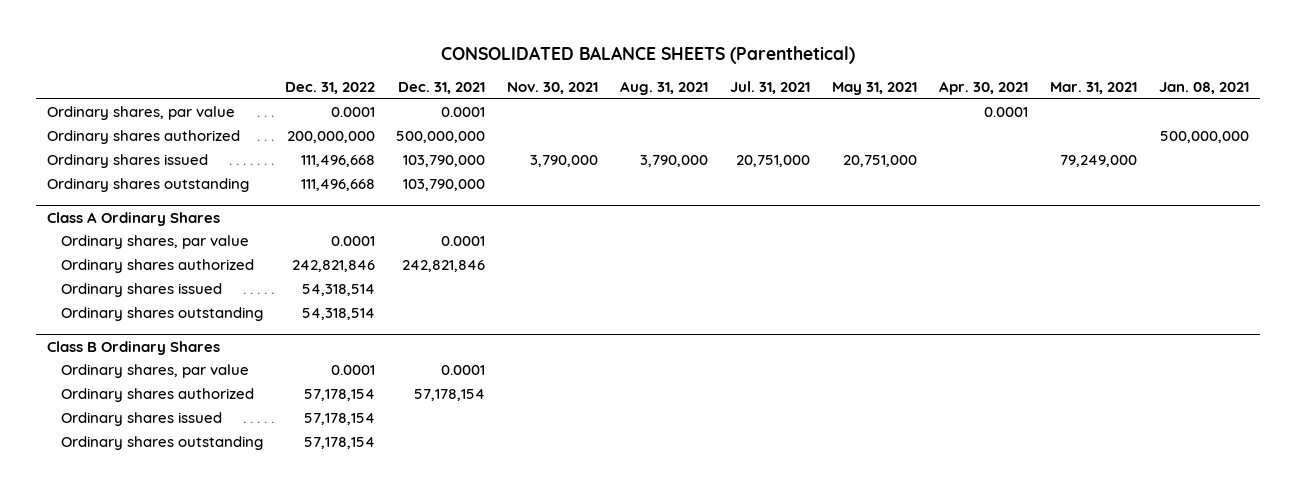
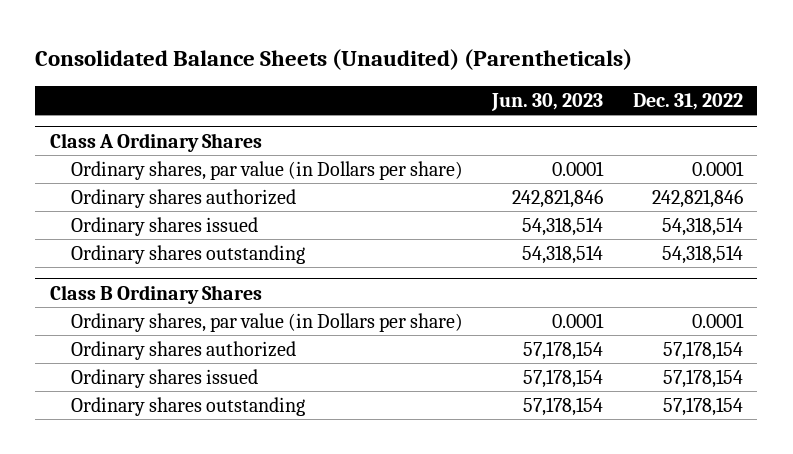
[441,46,856,65] CONSOLIDATED BALANCE SHEETS (Parenthetical) -> [35,49,633,71] Consolidated Balance Sheets (Unaudited) (Parentheticals)
[398,82,486,95] Dec. 31, 2021 -> none
[507,82,599,95] Nov. 30, 2021 -> none
[620,81,709,96] Aug. 31, 2021 -> none
[730,81,811,95] Jul. 31, 2021 -> none
[831,82,917,96] May 31, 2021 -> none
[938,81,1028,96] Apr. 30, 2021 -> none
[1049,82,1137,95] Mar. 31, 2021 -> none
[1158,82,1249,95] Jan. 08, 2021 -> none
none -> [491,92,604,111] Jun. 30, 2023
[47,106,236,121] Ordinary shares, par value -> none
[47,130,241,145] Ordinary shares authorized -> none
[47,154,209,169] Ordinary shares issued -> none
[47,178,250,193] Ordinary shares outstanding -> none
[60,235,249,250] Ordinary shares, par value -> [71,160,464,180] Ordinary shares, par value (in Dollars per share)
[60,364,249,379] Ordinary shares, par value -> [71,312,464,332] Ordinary shares, par value (in Dollars per share)

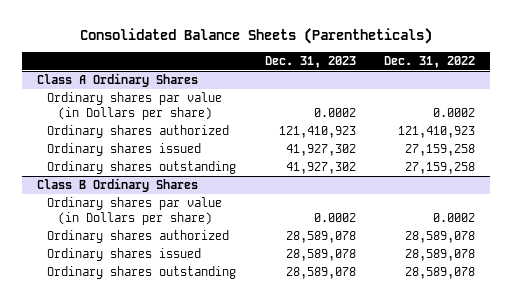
[35,49,633,71] Consolidated Balance Sheets (Unaudited) (Parentheticals) -> [80,28,433,45] Consolidated Balance Sheets (Parentheticals)
[491,92,604,111] Jun. 30, 2023 -> none
none -> [264,56,356,69] Dec. 31, 2023
[71,160,464,180] Ordinary shares, par value (in Dollars per share) -> [47,91,223,120] Ordinary shares par value (in Dollars per share)
[691,160,744,176] 0.0001 -> [433,107,476,117] 0.0002
[651,188,743,208] 242,821,846 -> [398,125,476,138] 121,410,923
[661,216,743,236] 54,318,514 -> [405,143,476,156] 27,159,258
[661,244,743,264] 54,318,514 -> [405,161,476,174] 27,159,258
[71,312,464,332] Ordinary shares, par value (in Dollars per share) -> [47,196,223,225] Ordinary shares par value (in Dollars per share)
[691,312,744,328] 0.0001 -> [433,212,476,222] 0.0002
[662,340,743,360] 57,178,154 -> [405,230,476,243] 28,589,078
[662,368,743,388] 57,178,154 -> [405,248,476,261] 28,589,078
[662,396,743,416] 57,178,154 -> [405,266,476,279] 28,589,078

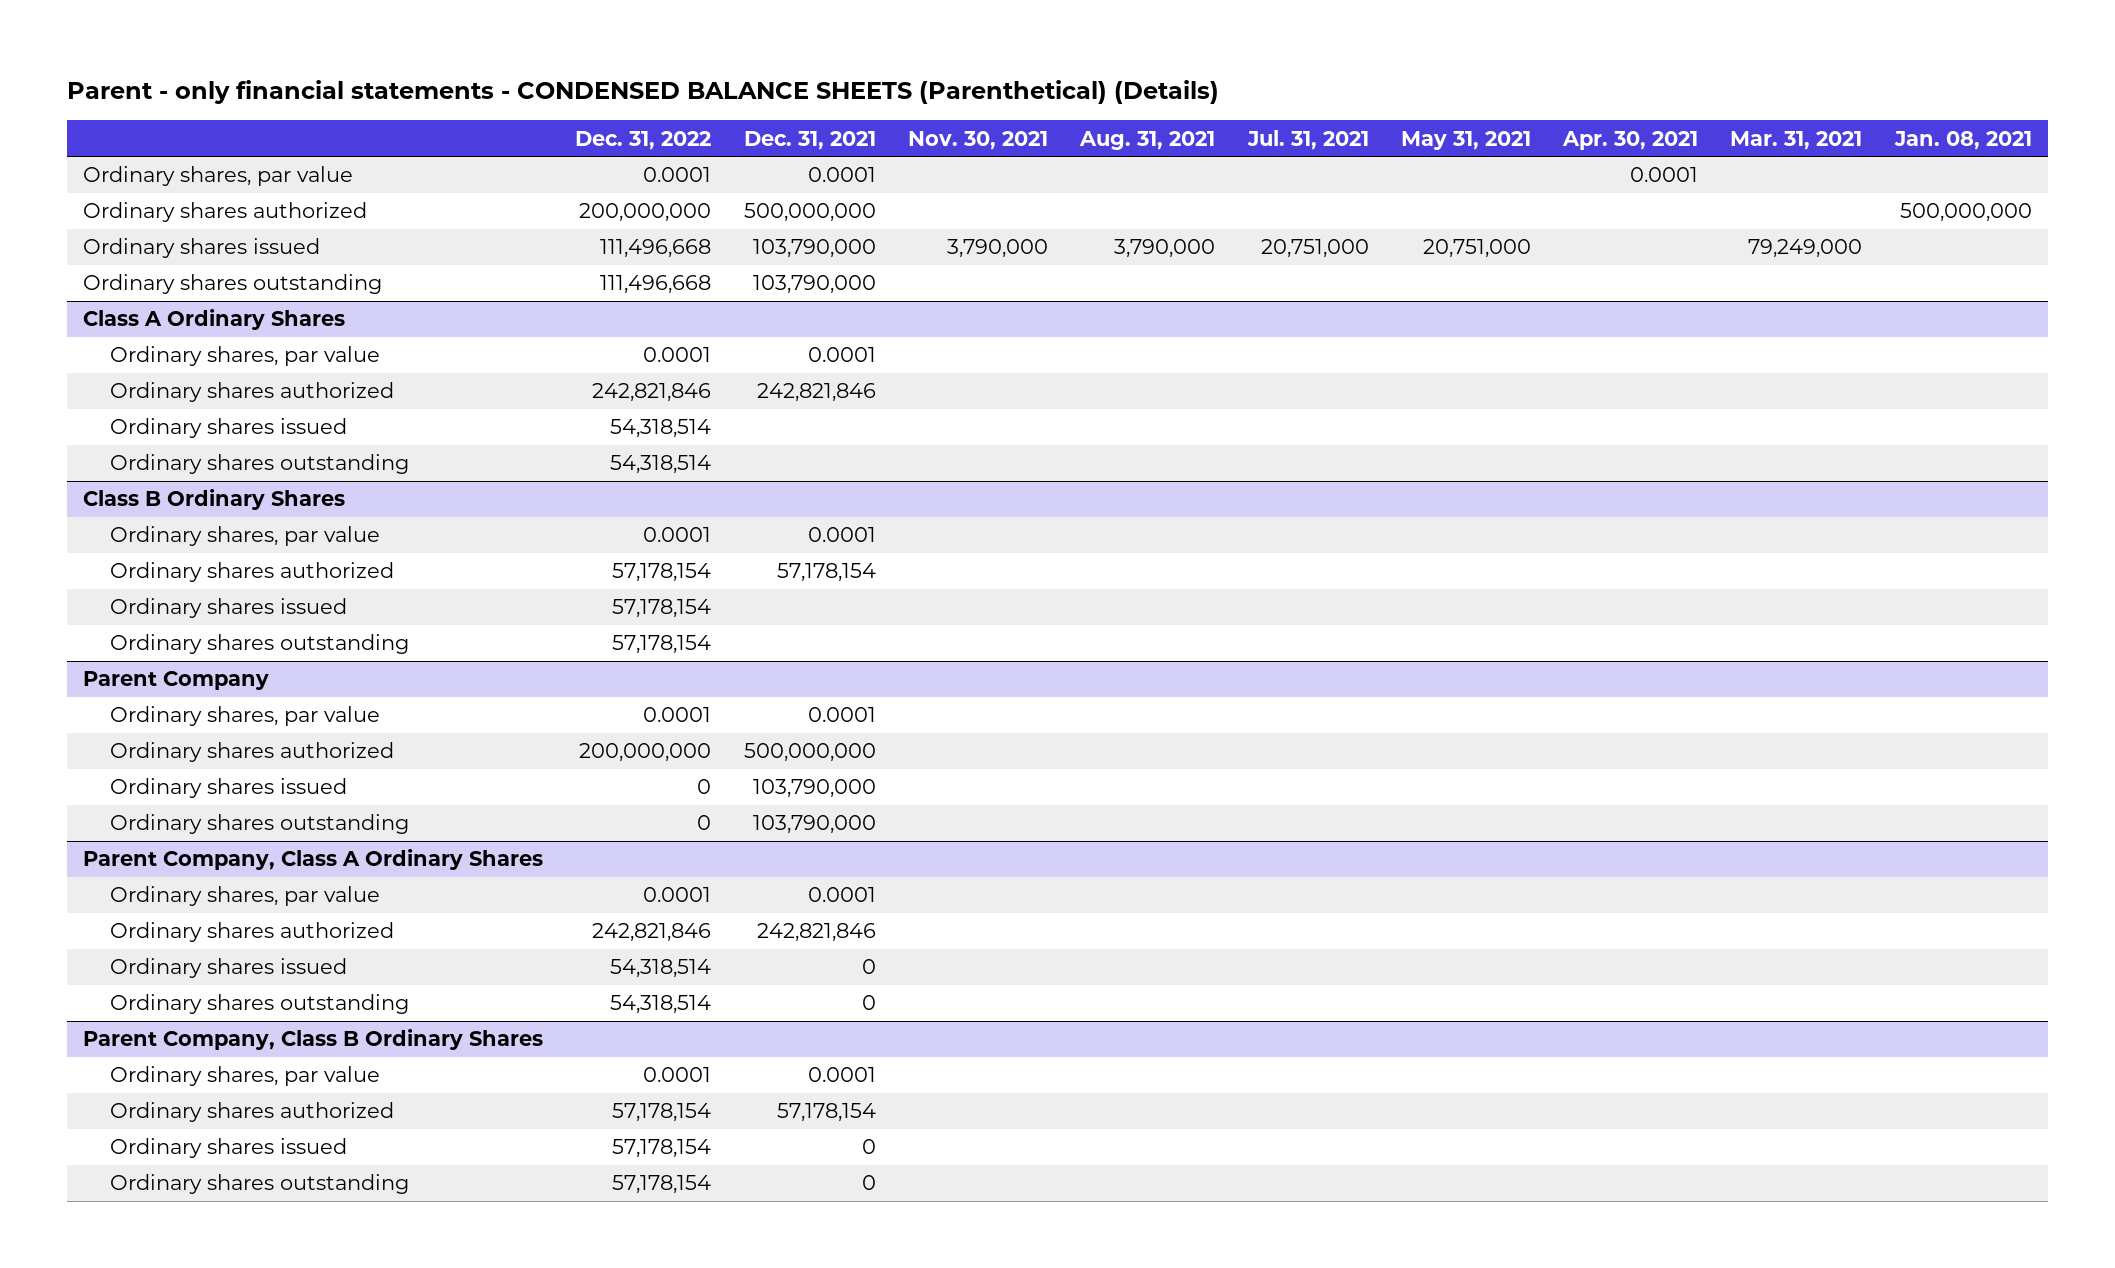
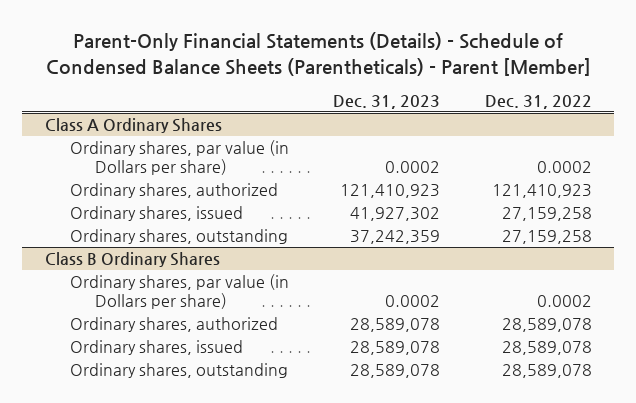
[66,80,1219,105] Parent - only financial statements - CONDENSED BALANCE SHEETS (Parenthetical) (Details) -> [46,32,592,76] Parent-Only Financial Statements (Details) - Schedule of Condensed Balance Sheets (Parentheticals) - Parent [Member]
[743,130,876,150] Dec. 31, 2021 -> none
[907,130,1048,150] Nov. 30, 2021 -> none
[1079,130,1216,150] Aug. 31, 2021 -> none
[1246,129,1369,150] Jul. 31, 2021 -> none
[1400,130,1531,150] May 31, 2021 -> none
[1562,130,1699,150] Apr. 30, 2021 -> none
[1730,130,1863,150] Mar. 31, 2021 -> none
[1893,130,2032,150] Jan. 08, 2021 -> none
none -> [333,94,441,109] Dec. 31, 2023
[83,166,354,187] Ordinary shares, par value -> none
[83,202,368,223] Ordinary shares authorized -> none
[83,238,321,259] Ordinary shares issued -> none
[83,274,383,295] Ordinary shares outstanding -> none
[110,346,381,367] Ordinary shares, par value -> [69,140,289,175] Ordinary shares, par value (in Dollars per share)
[643,347,712,363] 0.0001 -> [536,160,592,173] 0.0002
[110,382,395,403] Ordinary shares authorized -> [69,183,278,199] Ordinary shares, authorized
[592,383,712,403] 242,821,846 -> [491,184,592,199] 121,410,923
[110,418,348,439] Ordinary shares issued -> [69,206,243,222] Ordinary shares, issued
[610,419,712,439] 54,318,514 -> [501,207,592,222] 27,159,258
[110,454,410,475] Ordinary shares outstanding -> [69,229,288,245] Ordinary shares, outstanding
[610,455,712,475] 54,318,514 -> [501,230,592,245] 27,159,258
[83,671,270,691] Parent Company -> none
[110,706,381,727] Ordinary shares, par value -> none
[110,742,395,763] Ordinary shares authorized -> none
[110,778,348,799] Ordinary shares issued -> none
[110,814,410,835] Ordinary shares outstanding -> none
[83,849,544,871] Parent Company, Class A Ordinary Shares -> none
[110,886,381,907] Ordinary shares, par value -> none
[110,922,395,943] Ordinary shares authorized -> none
[110,958,348,979] Ordinary shares issued -> none
[110,994,410,1015] Ordinary shares outstanding -> none
[83,1029,544,1051] Parent Company, Class B Ordinary Shares -> none
[110,1066,381,1087] Ordinary shares, par value -> none
[110,1102,395,1123] Ordinary shares authorized -> none
[110,1138,348,1159] Ordinary shares issued -> none
[110,1174,410,1195] Ordinary shares outstanding -> none
[110,526,381,547] Ordinary shares, par value -> [69,274,289,309] Ordinary shares, par value (in Dollars per share)
[643,527,712,543] 0.0001 -> [536,294,592,307] 0.0002
[110,562,395,583] Ordinary shares authorized -> [69,317,278,333] Ordinary shares, authorized
[612,563,712,583] 57,178,154 -> [501,318,592,333] 28,589,078
[110,598,348,619] Ordinary shares issued -> [69,340,243,356] Ordinary shares, issued
[612,599,712,619] 57,178,154 -> [501,341,592,356] 28,589,078
[110,634,410,655] Ordinary shares outstanding -> [69,363,288,379] Ordinary shares, outstanding
[612,635,712,655] 57,178,154 -> [501,364,592,379] 28,589,078

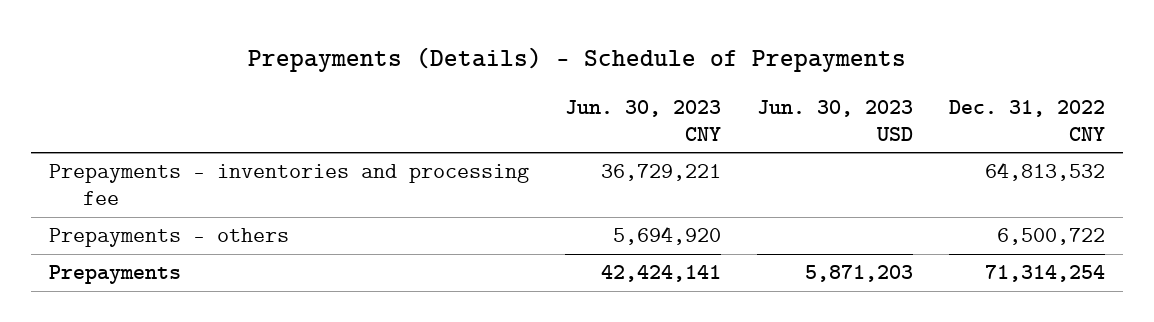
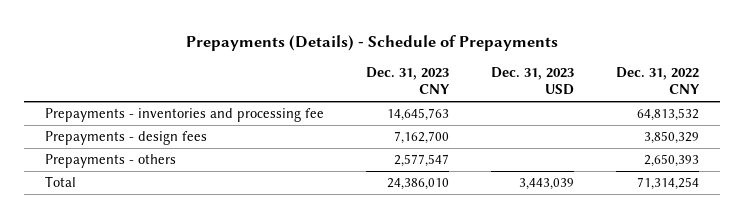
[565,99,722,141] Jun. 30, 2023 CNY -> none
[757,99,914,141] Jun. 30, 2023 USD -> none
none -> [366,67,451,95] Dec. 31, 2023 CNY
none -> [491,67,575,96] Dec. 31, 2023 USD
none -> [45,131,208,146] Prepayments - design fees
[997,228,1106,246] 6,500,722 -> [643,154,699,168] 2,650,393
[49,265,182,285] Prepayments -> [45,176,77,188] Total

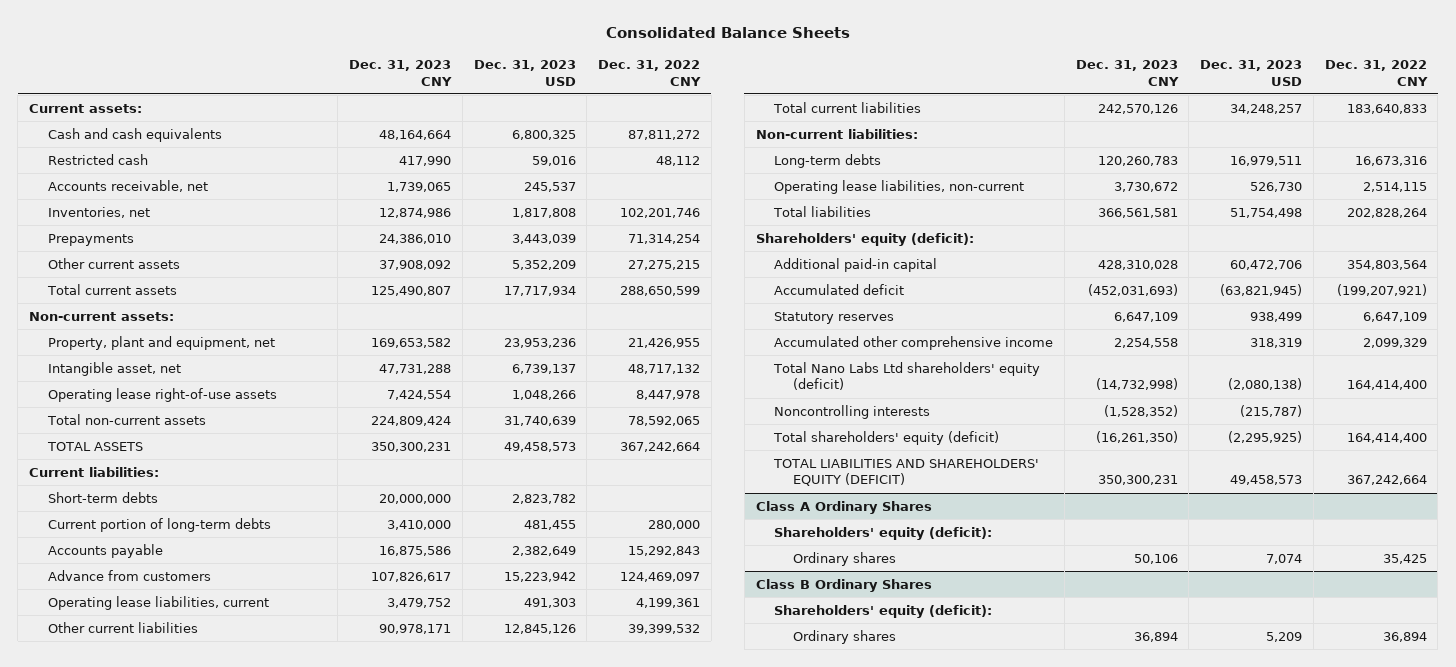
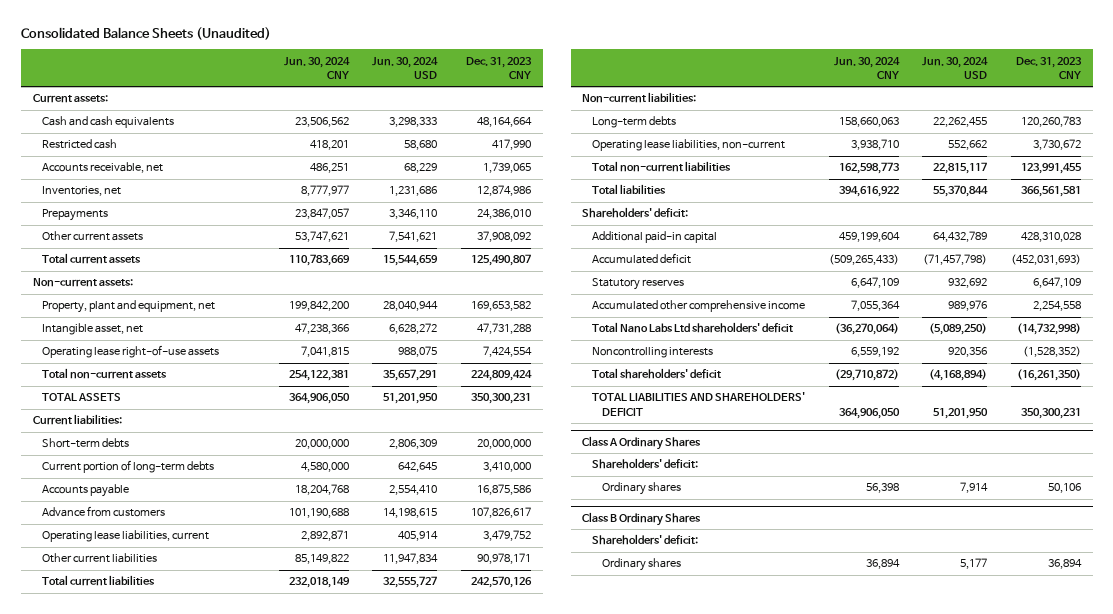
[605,27,850,39] Consolidated Balance Sheets -> [20,27,271,41] Consolidated Balance Sheets (Unaudited)
[473,60,576,86] Dec. 31, 2023 USD -> none
[598,60,702,86] Dec. 31, 2022 CNY -> none
none -> [283,56,350,79] Jun. 30, 2024 CNY
none -> [372,56,439,79] Jun. 30, 2024 USD
none -> [591,161,731,173] Total non-current liabilities
[755,232,974,246] Shareholders' equity (deficit): -> [582,207,689,219] Shareholders' deficit:
[773,361,1041,391] Total Nano Labs Ltd shareholders' equity (deficit) -> [591,322,793,334] Total Nano Labs Ltd shareholders' deficit
[773,430,1000,445] Total shareholders' equity (deficit) -> [591,368,721,380] Total shareholders' deficit
[773,458,1040,487] TOTAL LIABILITIES AND SHAREHOLDERS' EQUITY (DEFICIT) -> [591,392,805,416] TOTAL LIABILITIES AND SHAREHOLDERS' DEFICIT
[774,526,993,540] Shareholders' equity (deficit): -> [591,458,698,470] Shareholders' deficit:
[774,604,993,618] Shareholders' equity (deficit): -> [591,534,698,546] Shareholders' deficit:

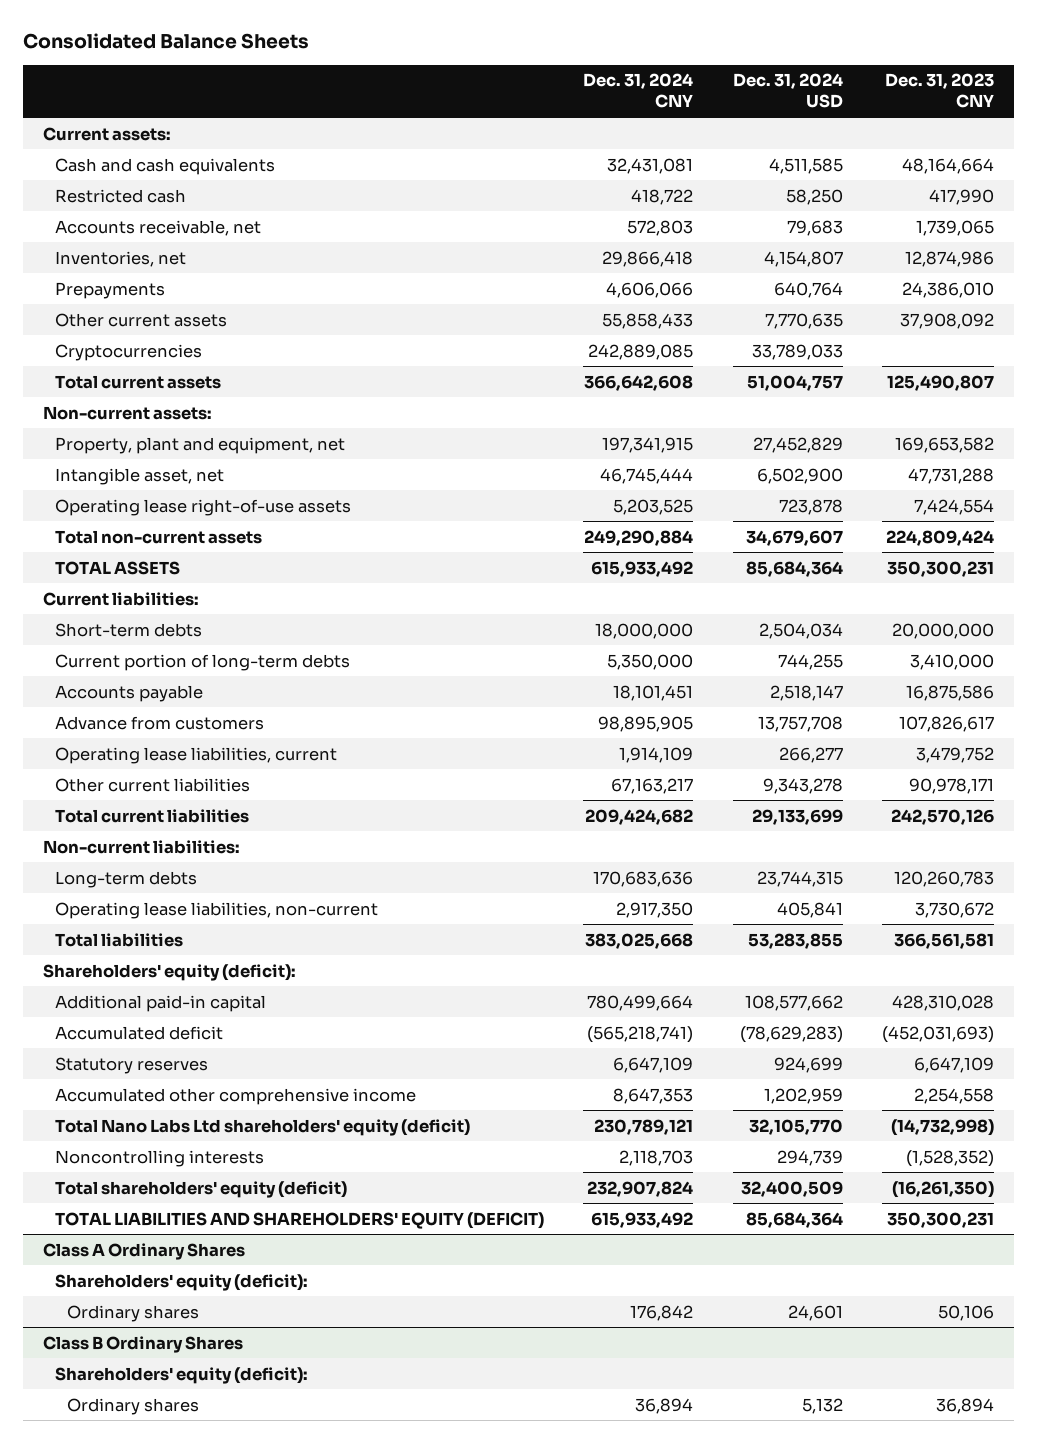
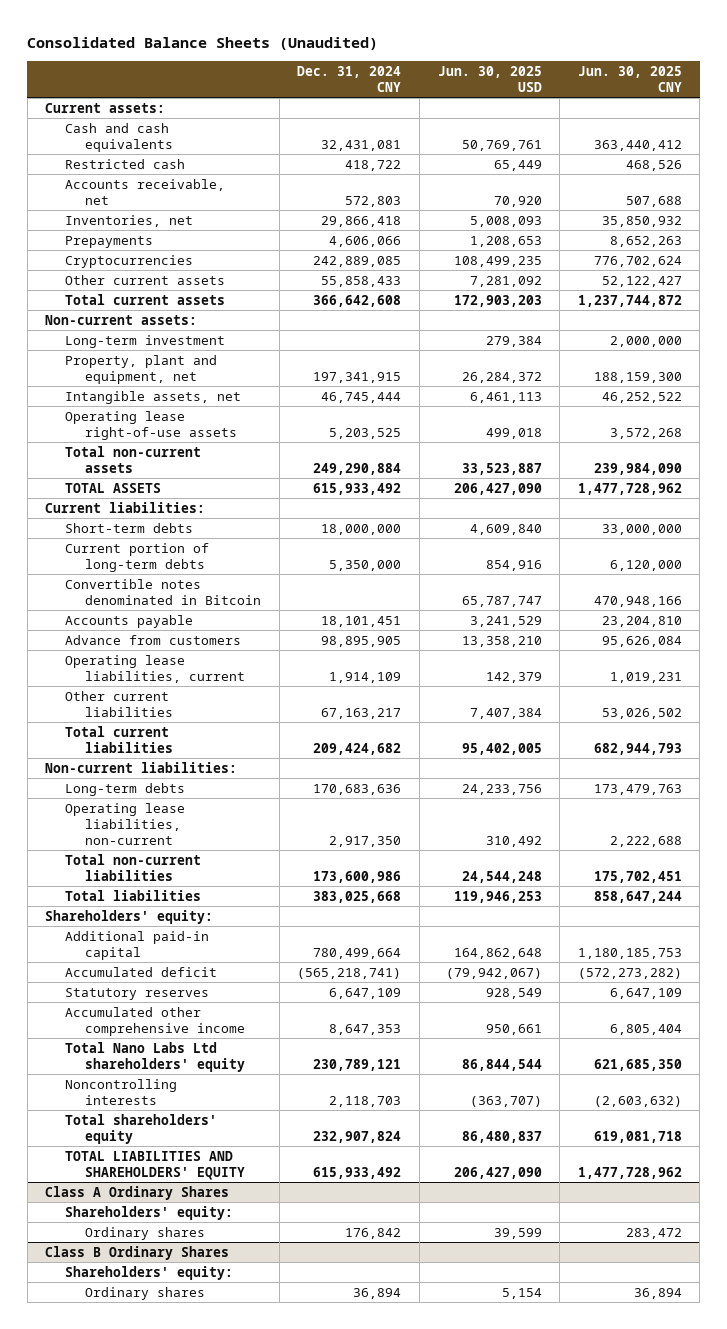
[23,33,310,50] Consolidated Balance Sheets -> [27,36,379,50] Consolidated Balance Sheets (Unaudited)
[732,73,843,109] Dec. 31, 2024 USD -> none
[885,73,995,109] Dec. 31, 2023 CNY -> none
none -> [437,65,542,92] Jun. 30, 2025 USD
none -> [577,65,682,92] Jun. 30, 2025 CNY
[54,312,227,327] Other current assets -> [65,274,226,285] Other current assets
none -> [65,334,226,348] Long-term investment
[54,467,224,485] Intangible asset, net -> [65,390,242,404] Intangible assets, net
none -> [65,578,261,605] Convertible notes denominated in Bitcoin
none -> [65,853,202,881] Total non-current liabilities
[42,963,296,981] Shareholders' equity (deficit): -> [45,909,214,924] Shareholders' equity:
[54,1118,470,1136] Total Nano Labs Ltd shareholders' equity (deficit) -> [65,1041,245,1072] Total Nano Labs Ltd shareholders' equity
[54,1180,347,1198] Total shareholders' equity (deficit) -> [65,1113,218,1144] Total shareholders' equity
[54,1211,544,1229] TOTAL LIABILITIES AND SHAREHOLDERS' EQUITY (DEFICIT) -> [65,1150,245,1180] TOTAL LIABILITIES AND SHAREHOLDERS' EQUITY
[54,1273,308,1291] Shareholders' equity (deficit): -> [65,1205,234,1220] Shareholders' equity:
[54,1366,308,1384] Shareholders' equity (deficit): -> [65,1265,234,1280] Shareholders' equity:

